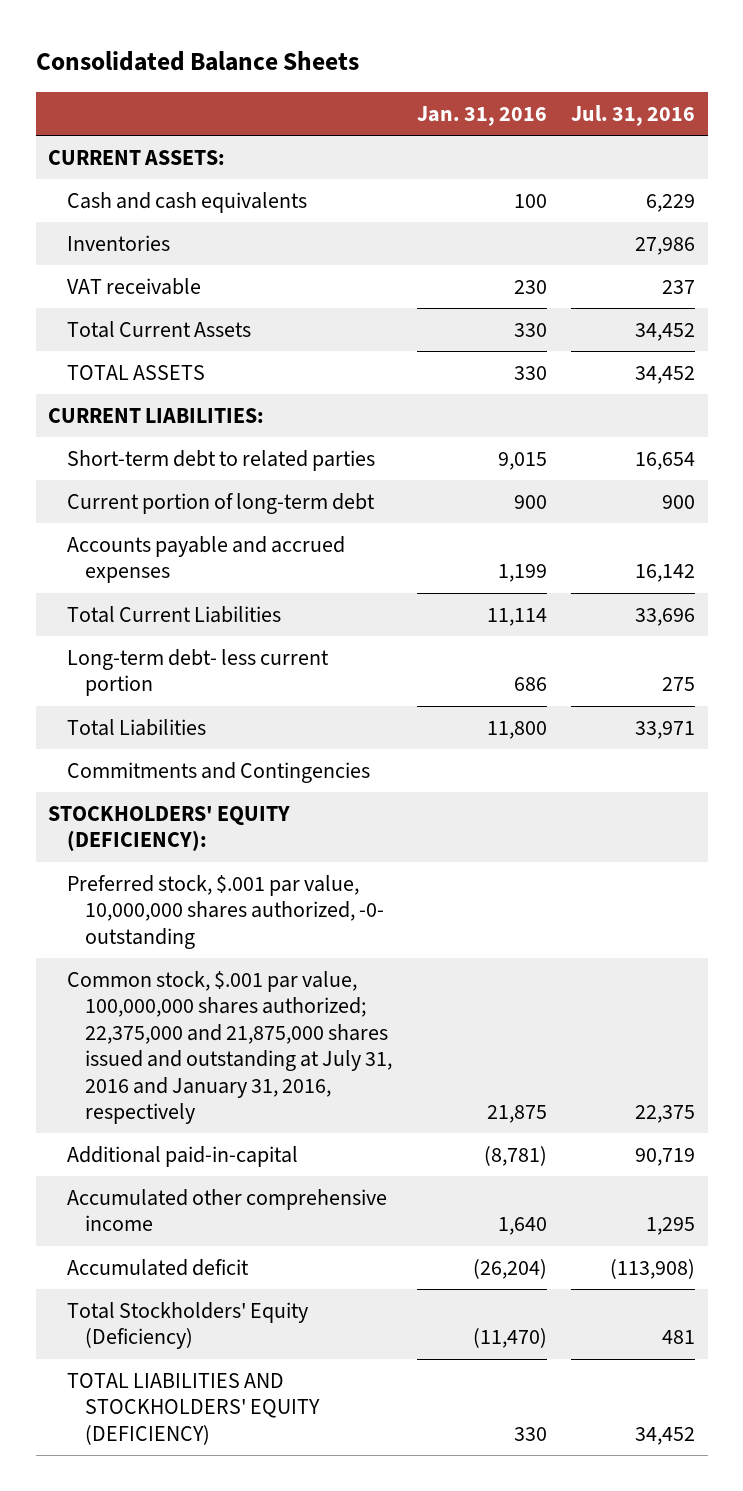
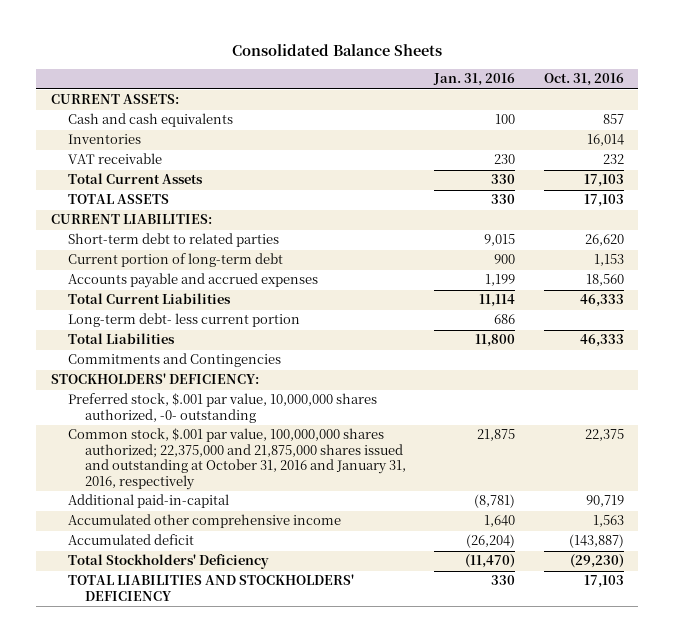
[571,105,696,127] Jul. 31, 2016 -> none
none -> [543,73,624,87] Oct. 31, 2016
[48,805,291,852] STOCKHOLDERS' EQUITY (DEFICIENCY): -> [50,373,259,385] STOCKHOLDERS' DEFICIENCY:
[66,970,393,1125] Common stock, $.001 par value, 100,000,000 shares authorized; 22,375,000 and 21,875,000 shares issued and outstanding at July 31, 2016 and January 31, 2016, respectively -> [67,428,406,490] Common stock, $.001 par value, 100,000,000 shares authorized; 22,375,000 and 21,875,000 shares issued and outstanding at October 31, 2016 and January 31, 2016, respectively
[66,1301,308,1350] Total Stockholders' Equity (Deficiency) -> [67,554,269,570] Total Stockholders' Deficiency
[66,1372,321,1445] TOTAL LIABILITIES AND STOCKHOLDERS' EQUITY (DEFICIENCY) -> [67,574,354,601] TOTAL LIABILITIES AND STOCKHOLDERS' DEFICIENCY

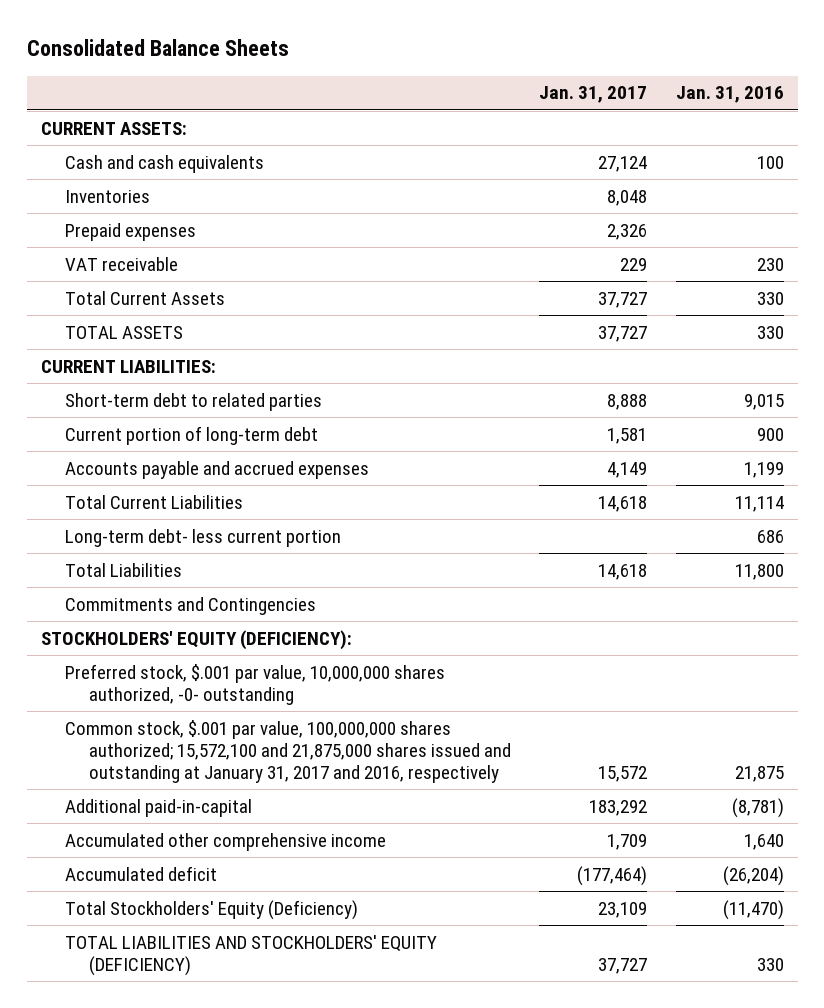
[543,73,624,87] Oct. 31, 2016 -> none
none -> [539,86,648,104] Jan. 31, 2017
none -> [64,222,196,241] Prepaid expenses
[50,373,259,385] STOCKHOLDERS' DEFICIENCY: -> [40,629,352,650] STOCKHOLDERS' EQUITY (DEFICIENCY):
[67,428,406,490] Common stock, $.001 par value, 100,000,000 shares authorized; 22,375,000 and 21,875,000 shares issued and outstanding at October 31, 2016 and January 31, 2016, respectively -> [64,719,511,783] Common stock, $.001 par value, 100,000,000 shares authorized; 15,572,100 and 21,875,000 shares issued and outstanding at January 31, 2017 and 2016, respectively
[67,554,269,570] Total Stockholders' Deficiency -> [64,899,358,920] Total Stockholders' Equity (Deficiency)
[67,574,354,601] TOTAL LIABILITIES AND STOCKHOLDERS' DEFICIENCY -> [64,934,437,976] TOTAL LIABILITIES AND STOCKHOLDERS' EQUITY (DEFICIENCY)

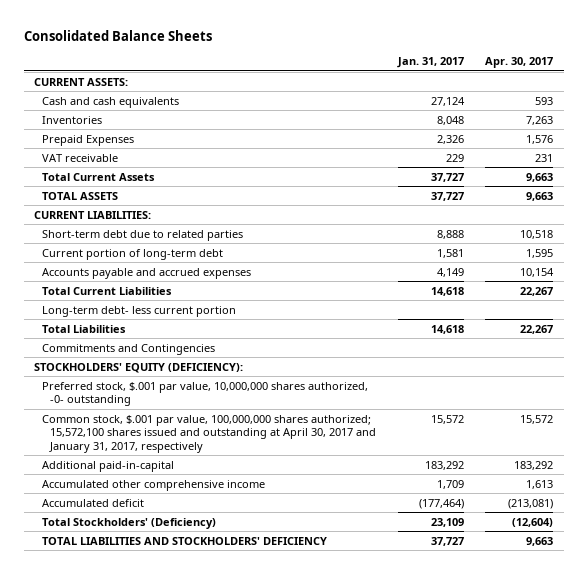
[675,86,784,104] Jan. 31, 2016 -> none
none -> [484,57,553,69] Apr. 30, 2017
[64,222,196,241] Prepaid expenses -> [42,134,135,146] Prepaid Expenses
[64,392,322,411] Short-term debt to related parties -> [42,229,244,241] Short-term debt due to related parties
[64,719,511,783] Common stock, $.001 par value, 100,000,000 shares authorized; 15,572,100 and 21,875,000 shares issued and outstanding at January 31, 2017 and 2016, respectively -> [42,414,377,453] Common stock, $.001 par value, 100,000,000 shares authorized; 15,572,100 shares issued and outstanding at April 30, 2017 and January 31, 2017, respectively
[64,899,358,920] Total Stockholders' Equity (Deficiency) -> [42,517,217,529] Total Stockholders' (Deficiency)
[64,934,437,976] TOTAL LIABILITIES AND STOCKHOLDERS' EQUITY (DEFICIENCY) -> [42,536,328,545] TOTAL LIABILITIES AND STOCKHOLDERS' DEFICIENCY

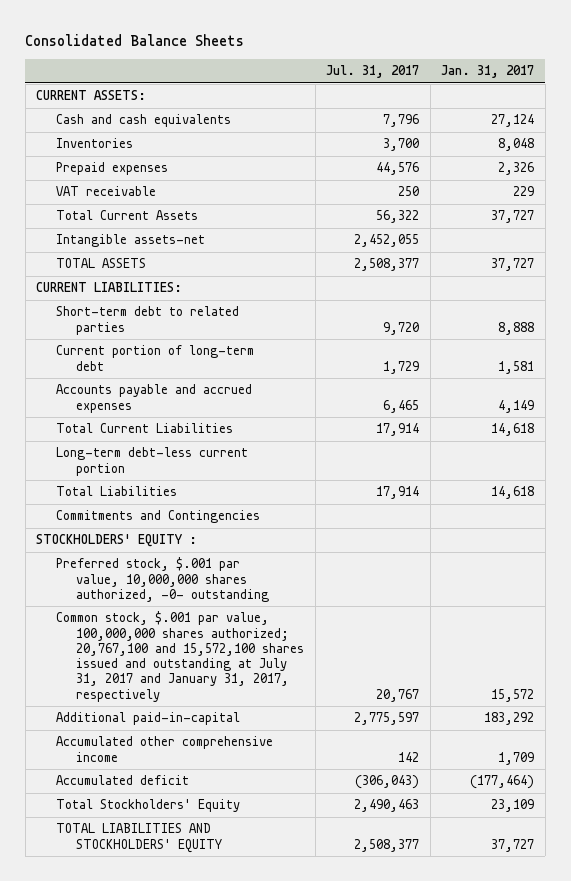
[484,57,553,69] Apr. 30, 2017 -> none
none -> [326,65,420,79] Jul. 31, 2017
[42,134,135,146] Prepaid Expenses -> [56,162,169,176] Prepaid expenses
none -> [56,234,206,248] Intangible assets-net
[42,229,244,241] Short-term debt due to related parties -> [56,306,240,335] Short-term debt to related parties
[42,305,237,317] Long-term debt- less current portion -> [56,447,249,476] Long-term debt-less current portion
[34,362,244,373] STOCKHOLDERS' EQUITY (DEFICIENCY): -> [36,534,198,548] STOCKHOLDERS' EQUITY :
[42,414,377,453] Common stock, $.001 par value, 100,000,000 shares authorized; 15,572,100 shares issued and outstanding at April 30, 2017 and January 31, 2017, respectively -> [56,611,304,702] Common stock, $.001 par value, 100,000,000 shares authorized; 20,767,100 and 15,572,100 shares issued and outstanding at July 31, 2017 and January 31, 2017, respectively
[42,517,217,529] Total Stockholders' (Deficiency) -> [56,799,241,813] Total Stockholders' Equity
[42,536,328,545] TOTAL LIABILITIES AND STOCKHOLDERS' DEFICIENCY -> [56,823,222,853] TOTAL LIABILITIES AND STOCKHOLDERS' EQUITY

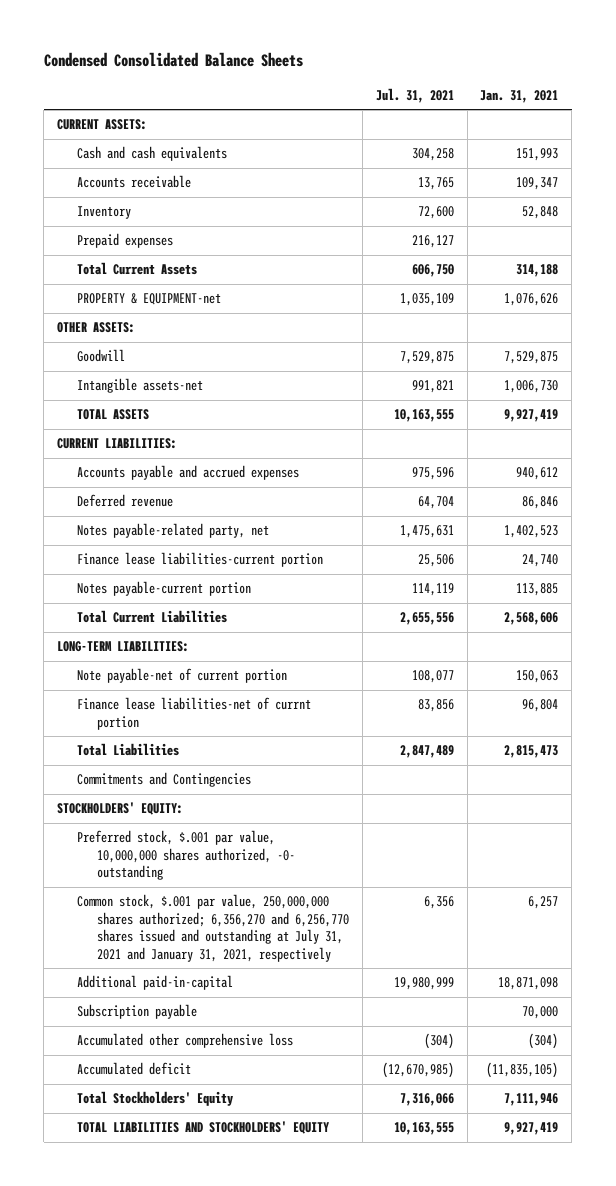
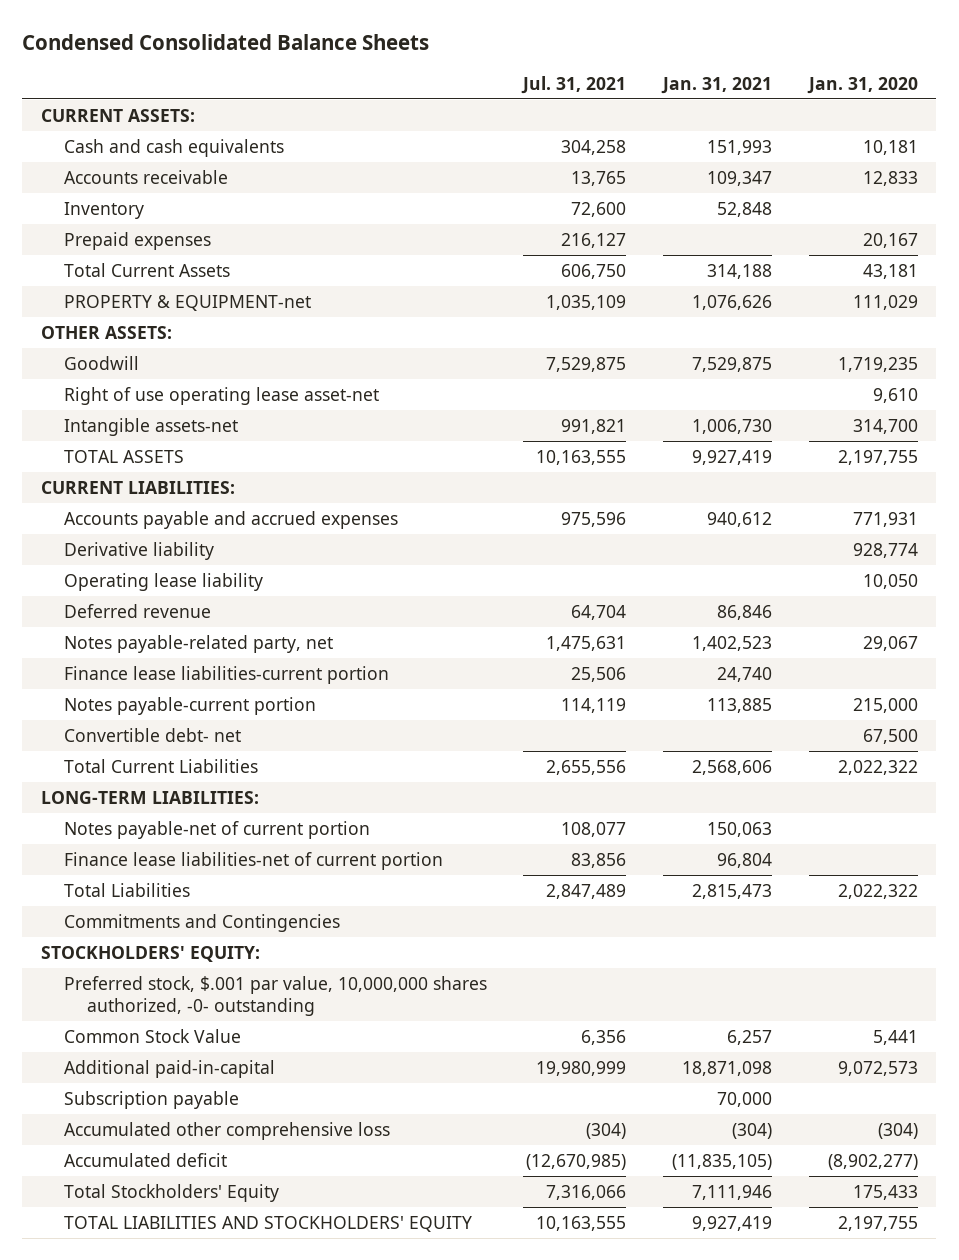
none -> [806,76,918,94] Jan. 31, 2020
none -> [63,386,379,405] Right of use operating lease asset-net
none -> [63,541,214,560] Derivative liability
none -> [63,572,263,591] Operating lease liability
none -> [63,727,241,742] Convertible debt- net
[77,668,288,684] Note payable-net of current portion -> [63,820,370,839] Notes payable-net of current portion
[77,697,312,730] Finance lease liabilities-net of currnt portion -> [63,851,443,870] Finance lease liabilities-net of current portion
[77,894,350,962] Common stock, $.001 par value, 250,000,000 shares authorized; 6,356,270 and 6,256,770 shares issued and outstanding at July 31, 2021 and January 31, 2021, respectively -> [63,1028,241,1043] Common Stock Value

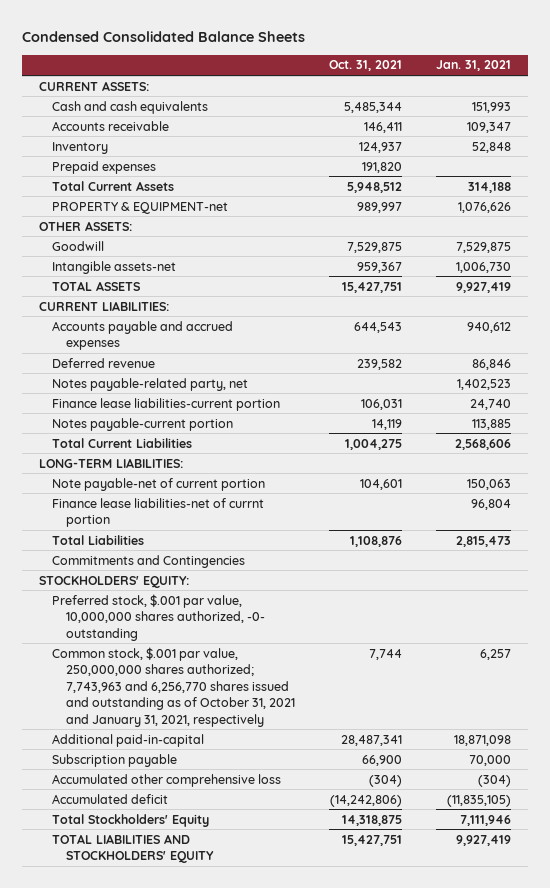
[521,75,627,94] Jul. 31, 2021 -> none
[806,76,918,94] Jan. 31, 2020 -> none
none -> [328,60,402,72] Oct. 31, 2021
[63,386,379,405] Right of use operating lease asset-net -> none
[63,541,214,560] Derivative liability -> none
[63,572,263,591] Operating lease liability -> none
[63,727,241,742] Convertible debt- net -> none
[63,820,370,839] Notes payable-net of current portion -> [52,477,266,491] Note payable-net of current portion
[63,851,443,870] Finance lease liabilities-net of current portion -> [52,497,265,528] Finance lease liabilities-net of currnt portion
[63,1028,241,1043] Common Stock Value -> [52,646,295,727] Common stock, $.001 par value, 250,000,000 shares authorized; 7,743,963 and 6,256,770 shares issued and outstanding as of October 31, 2021 and January 31, 2021, respectively

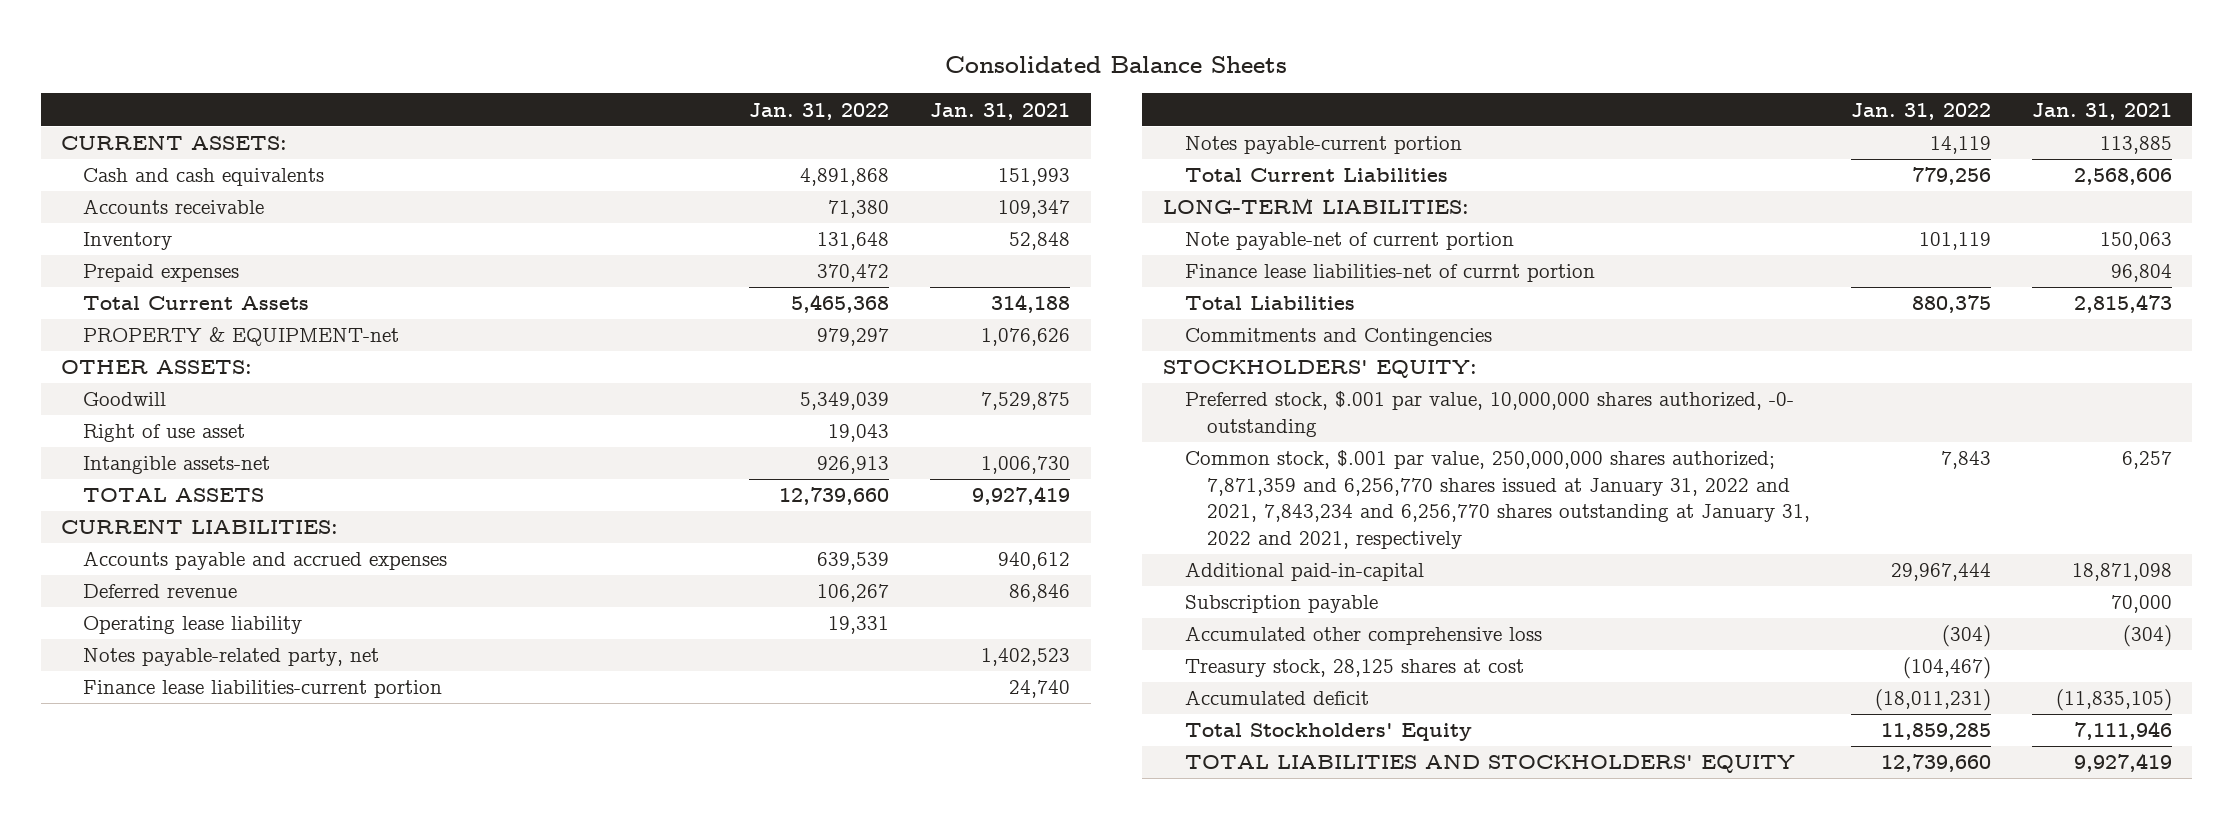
[22,30,306,42] Condensed Consolidated Balance Sheets -> [945,55,1288,73] Consolidated Balance Sheets
[328,60,402,72] Oct. 31, 2021 -> none
none -> [749,102,890,120] Jan. 31, 2022
none -> [83,424,246,443] Right of use asset
none -> [83,616,303,635] Operating lease liability
[52,646,295,727] Common stock, $.001 par value, 250,000,000 shares authorized; 7,743,963 and 6,256,770 shares issued and outstanding as of October 31, 2021 and January 31, 2021, respectively -> [1184,450,1810,549] Common stock, $.001 par value, 250,000,000 shares authorized; 7,871,359 and 6,256,770 shares issued at January 31, 2022 and 2021, 7,843,234 and 6,256,770 shares outstanding at January 31, 2022 and 2021, respectively
none -> [1184,659,1524,678] Treasury stock, 28,125 shares at cost

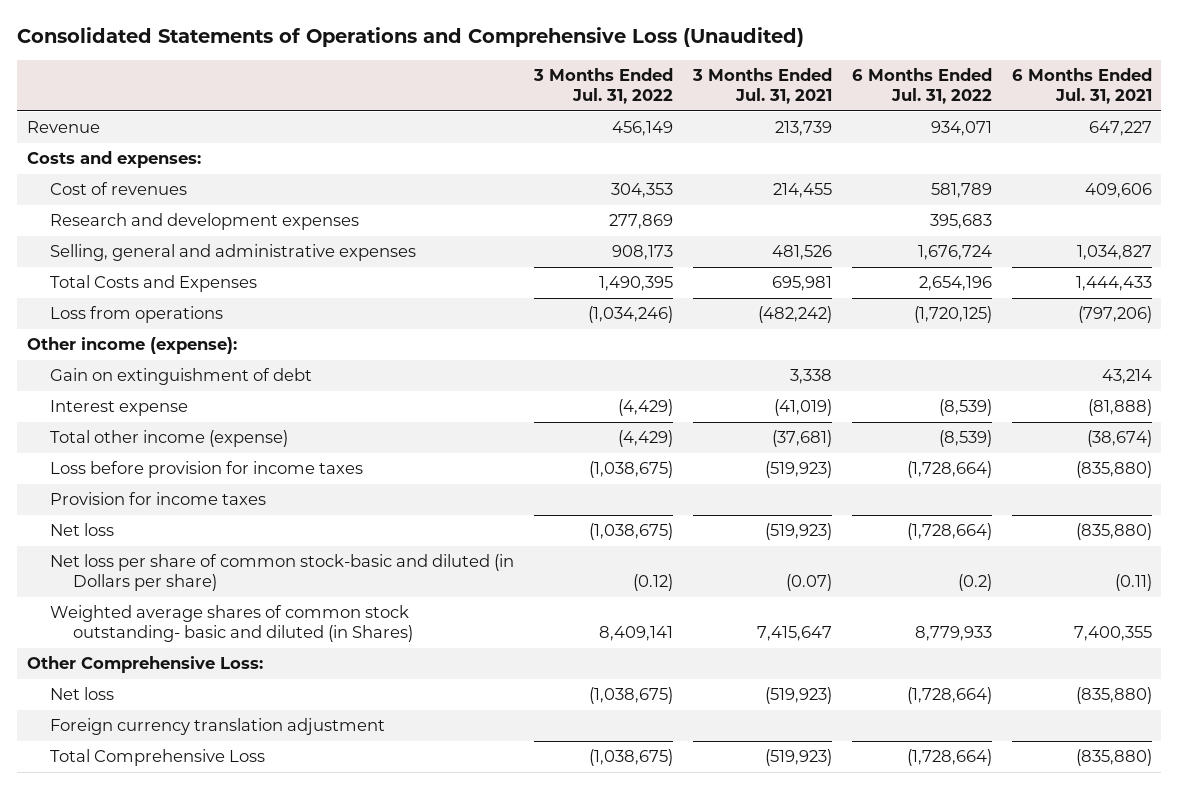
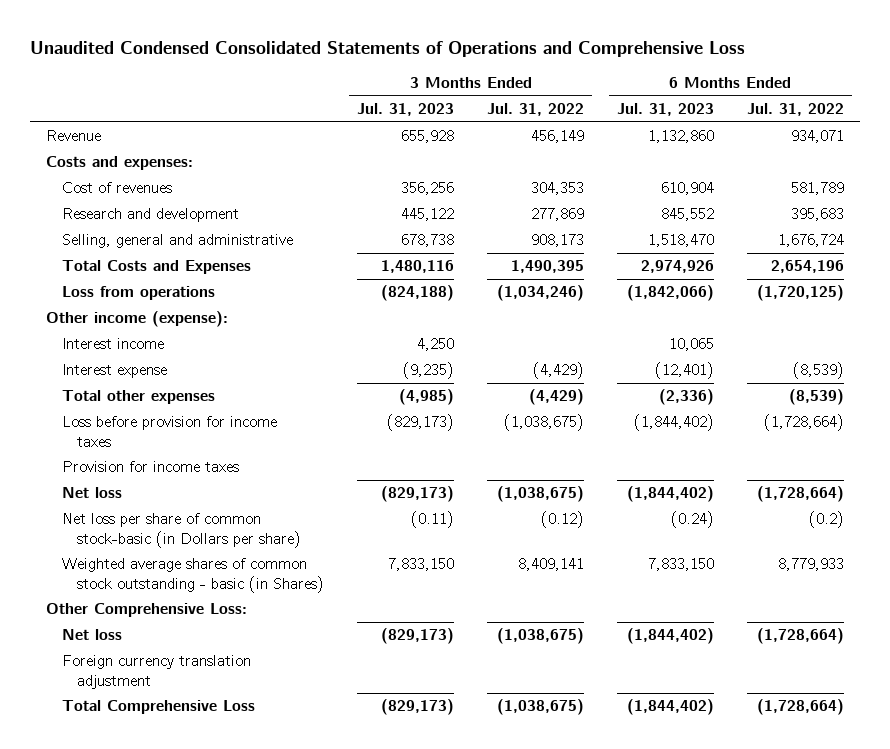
[16,26,804,47] Consolidated Statements of Operations and Comprehensive Loss (Unaudited) -> [29,41,745,58] Unaudited Condensed Consolidated Statements of Operations and Comprehensive Loss
[691,68,832,105] 3 Months Ended Jul. 31, 2021 -> none
[1011,68,1152,105] 6 Months Ended Jul. 31, 2021 -> none
none -> [357,103,455,117] Jul. 31, 2023
none -> [616,103,714,117] Jul. 31, 2023
[49,213,359,231] Research and development expenses -> [61,208,239,223] Research and development
[49,244,416,262] Selling, general and administrative expenses -> [61,234,293,249] Selling, general and administrative
[49,368,312,386] Gain on extinguishment of debt -> none
none -> [61,338,164,350] Interest income
[49,430,288,448] Total other income (expense) -> [61,390,215,405] Total other expenses
[49,554,514,592] Net loss per share of common stock-basic and diluted (in Dollars per share) -> [61,513,302,548] Net loss per share of common stock-basic (in Dollars per share)
[49,605,413,643] Weighted average shares of common stock outstanding- basic and diluted (in Shares) -> [61,558,325,593] Weighted average shares of common stock outstanding - basic (in Shares)

